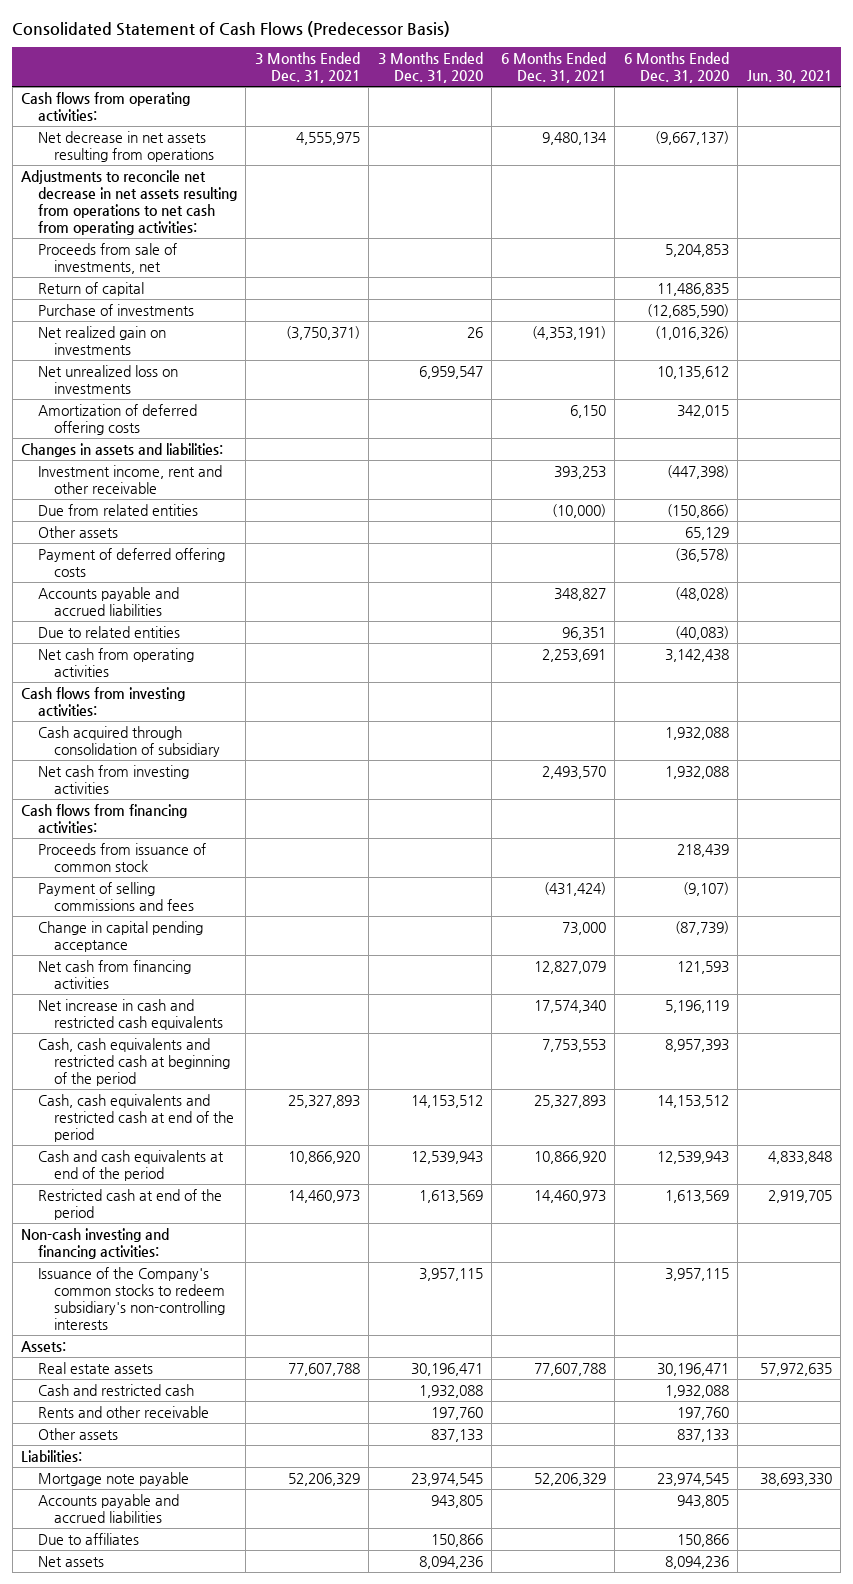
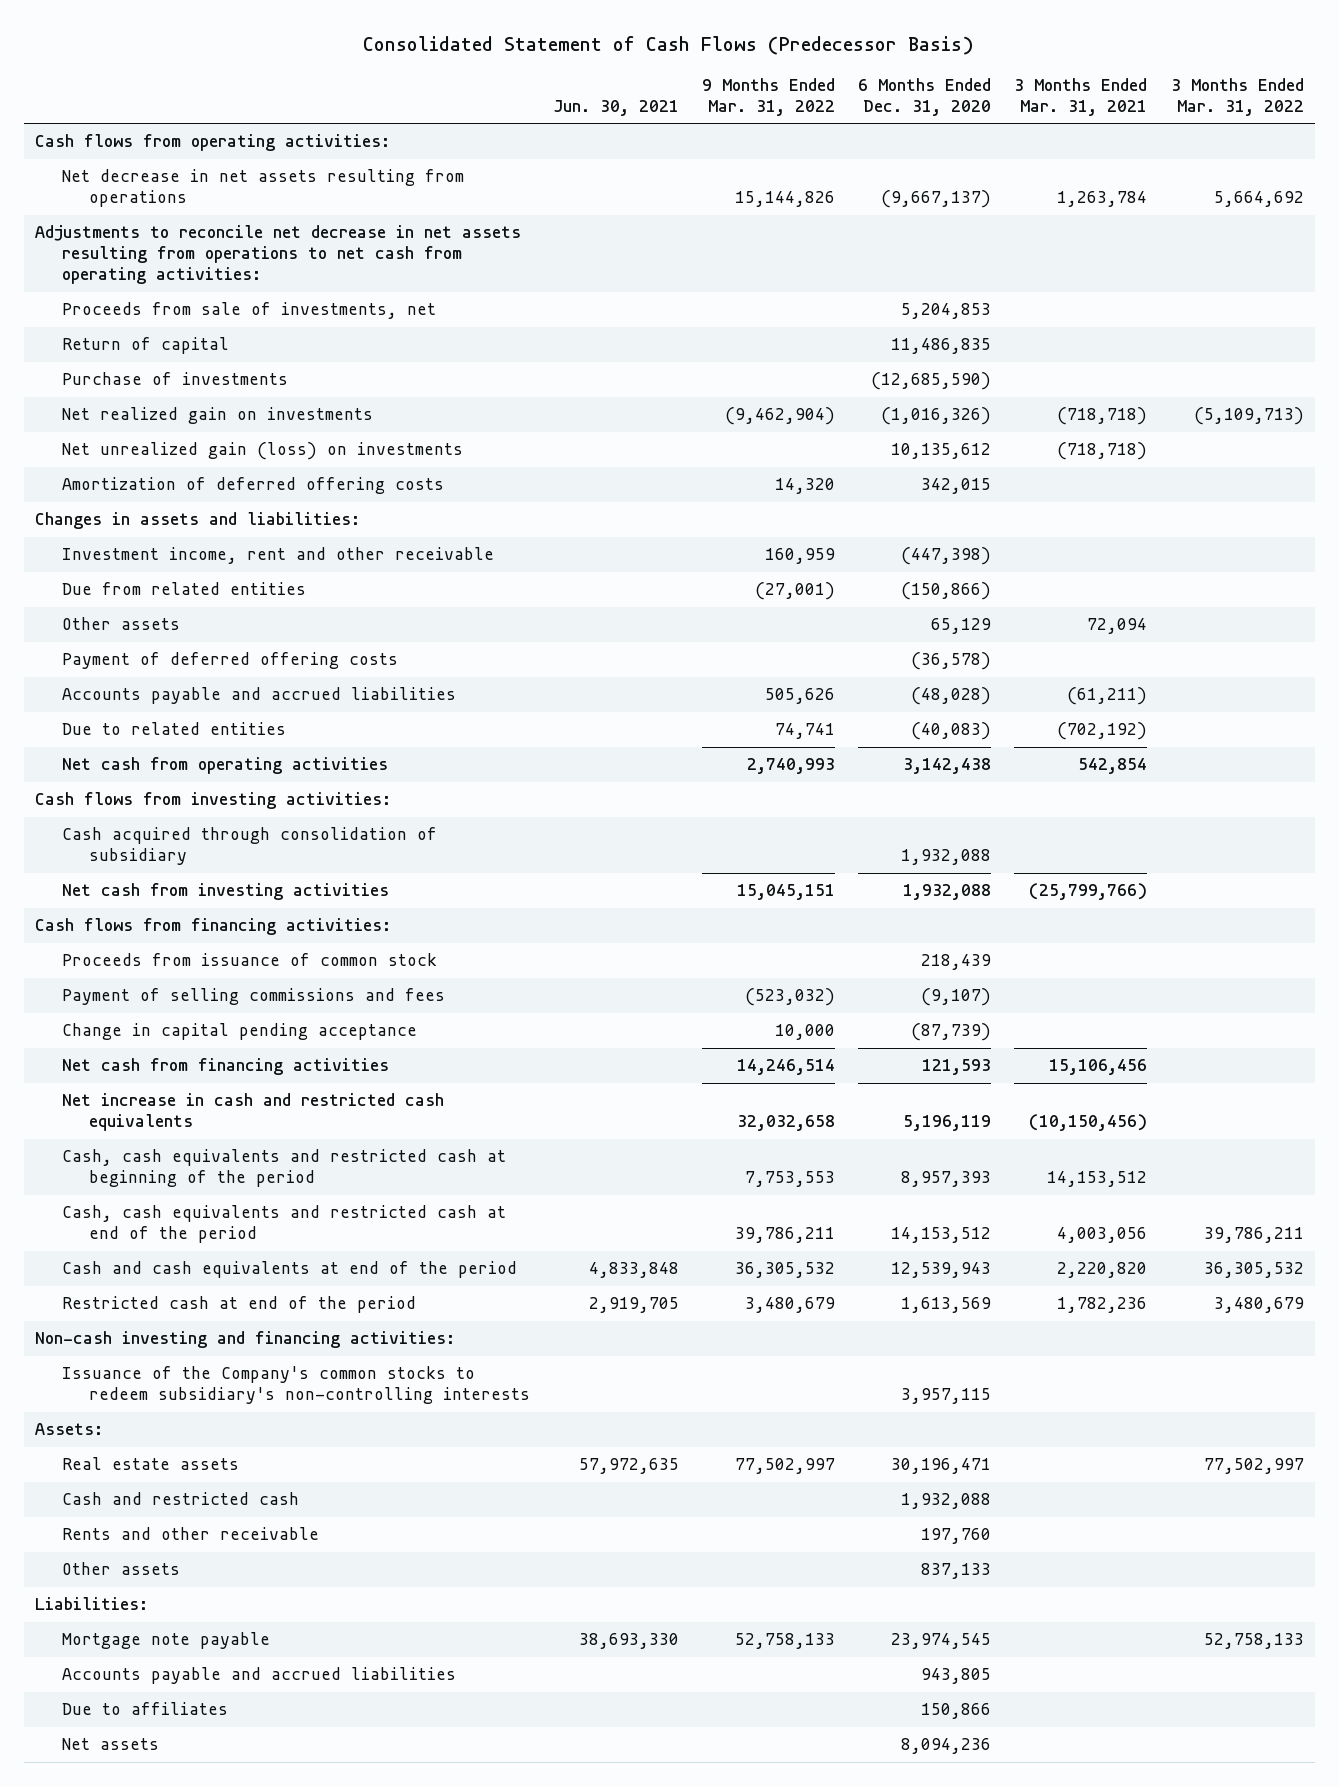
[254,52,360,84] 3 Months Ended Dec. 31, 2021 -> none
[377,52,483,84] 3 Months Ended Dec. 31, 2020 -> none
[500,52,606,84] 6 Months Ended Dec. 31, 2021 -> none
none -> [702,77,836,117] 9 Months Ended Mar. 31, 2022
none -> [1014,77,1148,117] 3 Months Ended Mar. 31, 2021
none -> [1170,77,1304,117] 3 Months Ended Mar. 31, 2022
[37,364,178,394] Net unrealized loss on investments -> [62,442,464,461] Net unrealized gain (loss) on investments

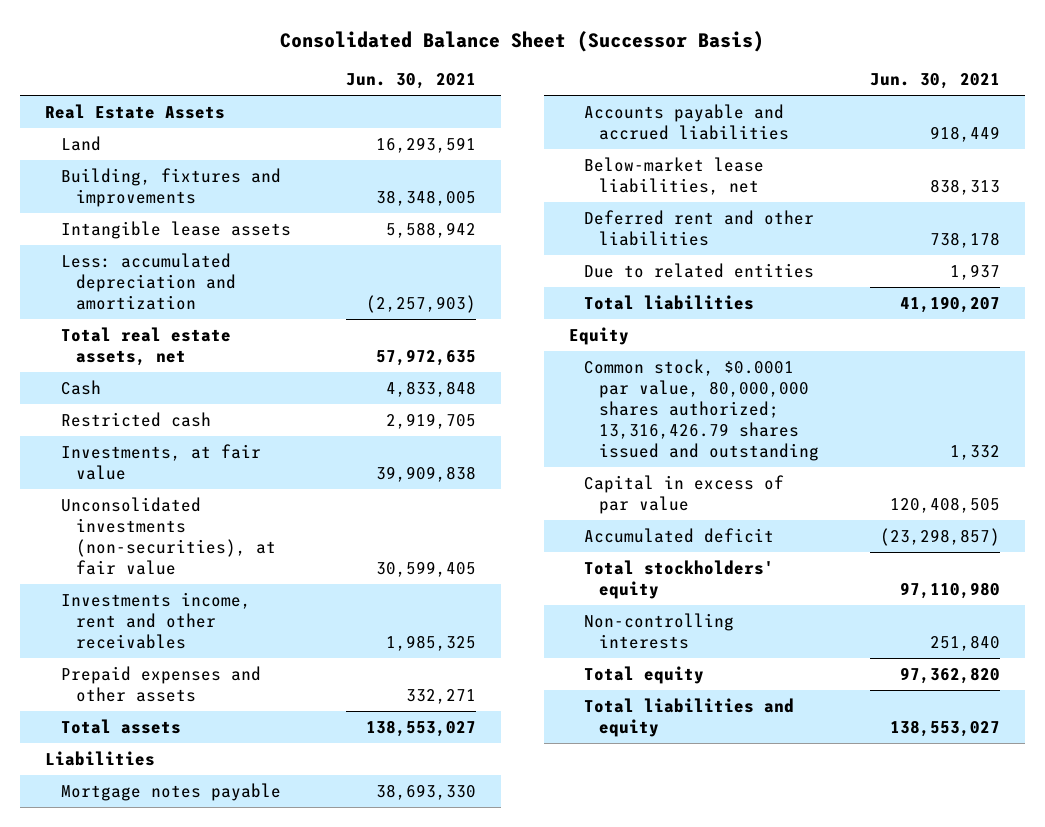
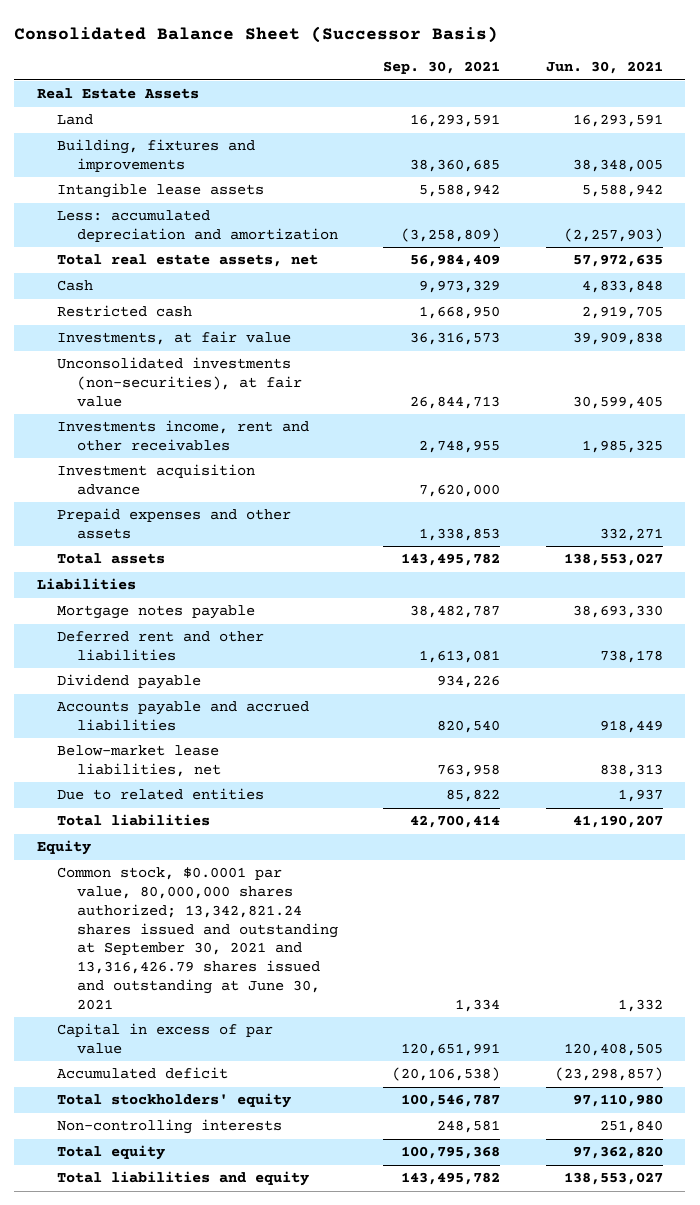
none -> [383,61,501,75] Sep. 30, 2021
none -> [57,464,256,496] Investment acquisition advance
[583,209,814,246] Deferred rent and other liabilities -> [57,631,265,662] Deferred rent and other liabilities
none -> [57,674,202,690] Dividend payable
[583,358,820,461] Common stock, $0.0001 par value, 80,000,000 shares authorized; 13,316,426.79 shares issued and outstanding -> [57,867,339,1010] Common stock, $0.0001 par value, 80,000,000 shares authorized; 13,342,821.24 shares issued and outstanding at September 30, 2021 and 13,316,426.79 shares issued and outstanding at June 30, 2021

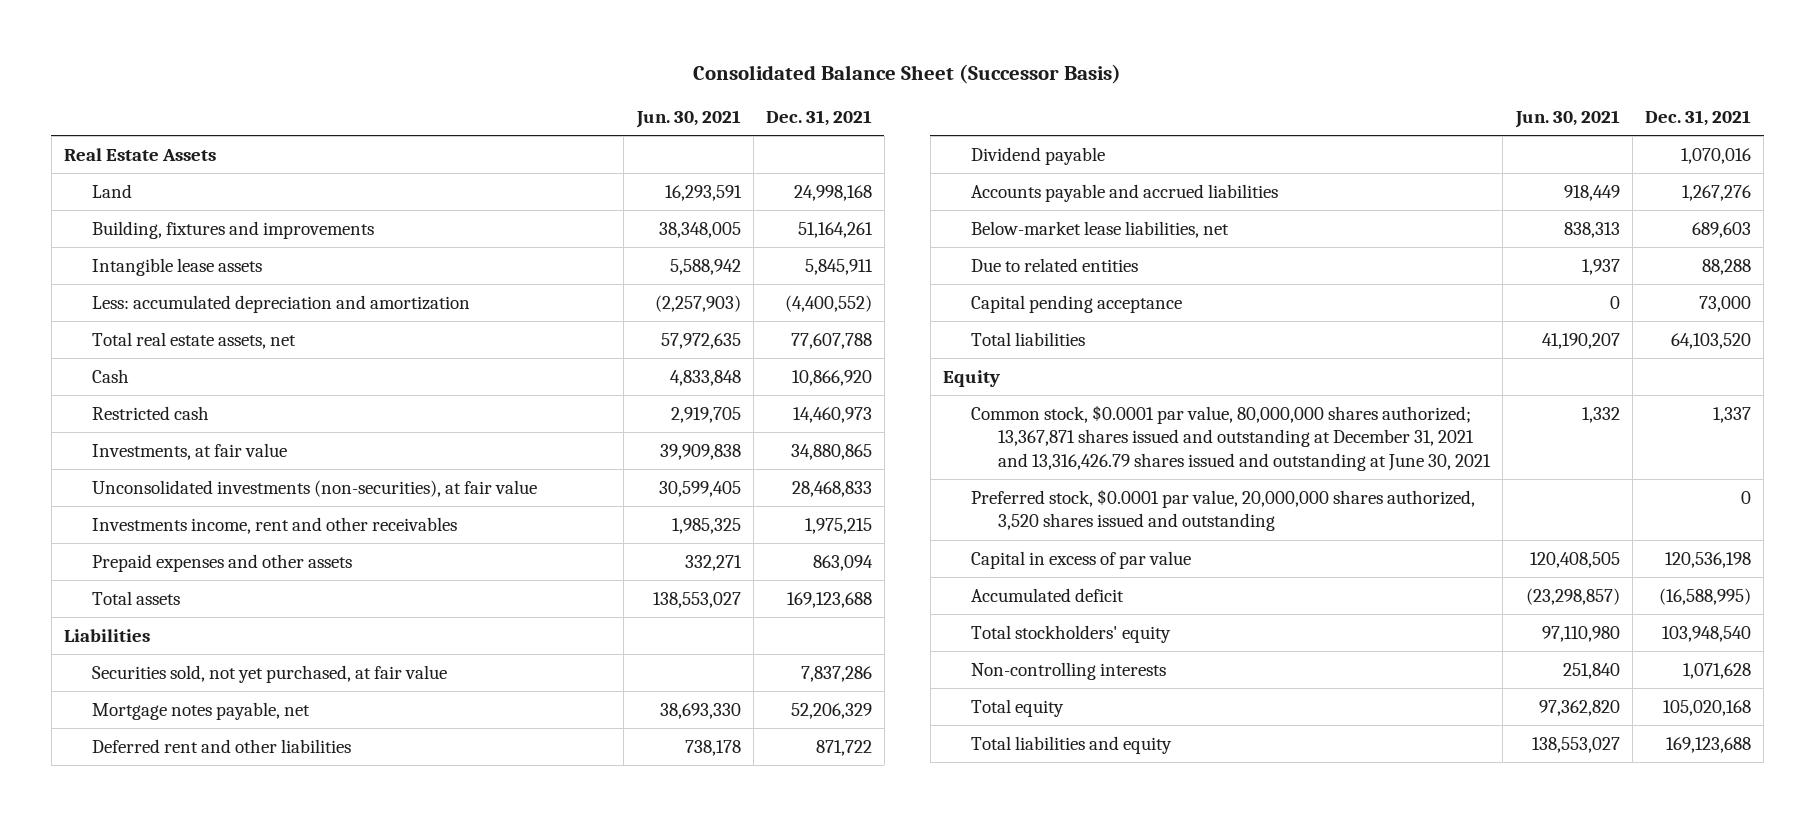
[383,61,501,75] Sep. 30, 2021 -> none
none -> [765,109,872,126] Dec. 31, 2021
[57,464,256,496] Investment acquisition advance -> none
none -> [91,664,447,683] Securities sold, not yet purchased, at fair value
[57,605,256,620] Mortgage notes payable -> [91,701,310,720] Mortgage notes payable, net
none -> [970,294,1182,313] Capital pending acceptance
[57,867,339,1010] Common stock, $0.0001 par value, 80,000,000 shares authorized; 13,342,821.24 shares issued and outstanding at September 30, 2021 and 13,316,426.79 shares issued and outstanding at June 30, 2021 -> [970,404,1492,471] Common stock, $0.0001 par value, 80,000,000 shares authorized; 13,367,871 shares issued and outstanding at December 31, 2021 and 13,316,426.79 shares issued and outstanding at June 30, 2021
none -> [970,488,1475,532] Preferred stock, $0.0001 par value, 20,000,000 shares authorized, 3,520 shares issued and outstanding

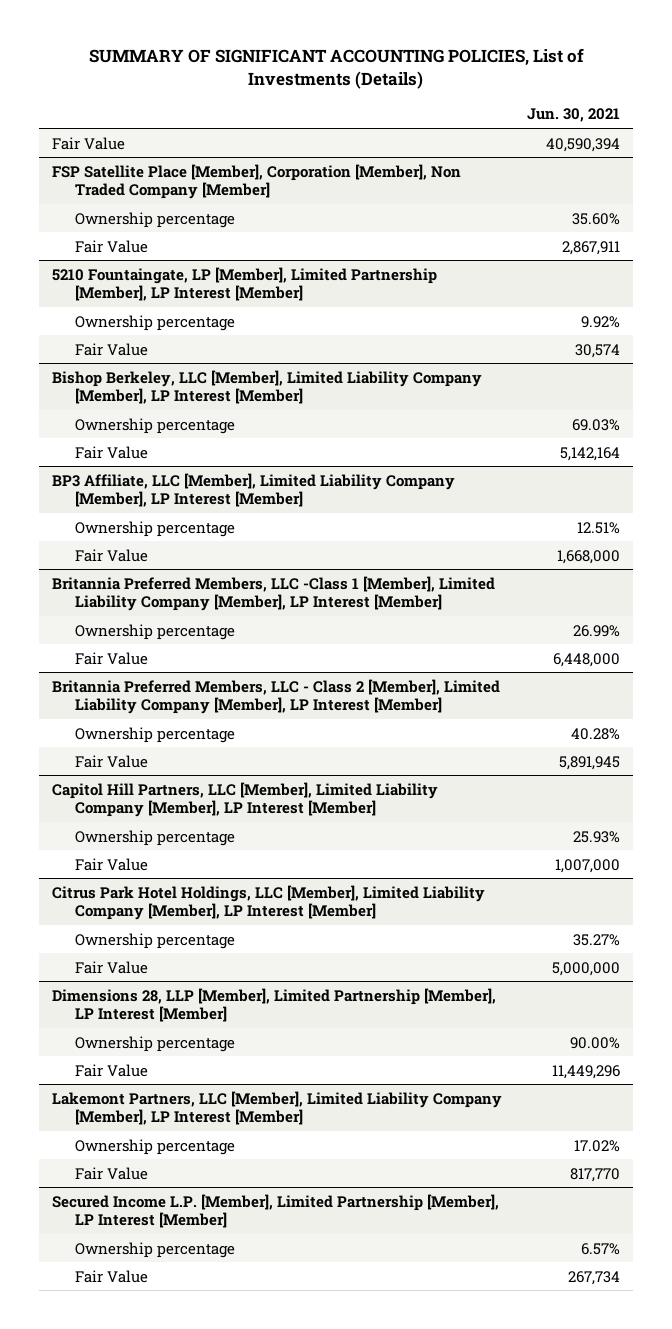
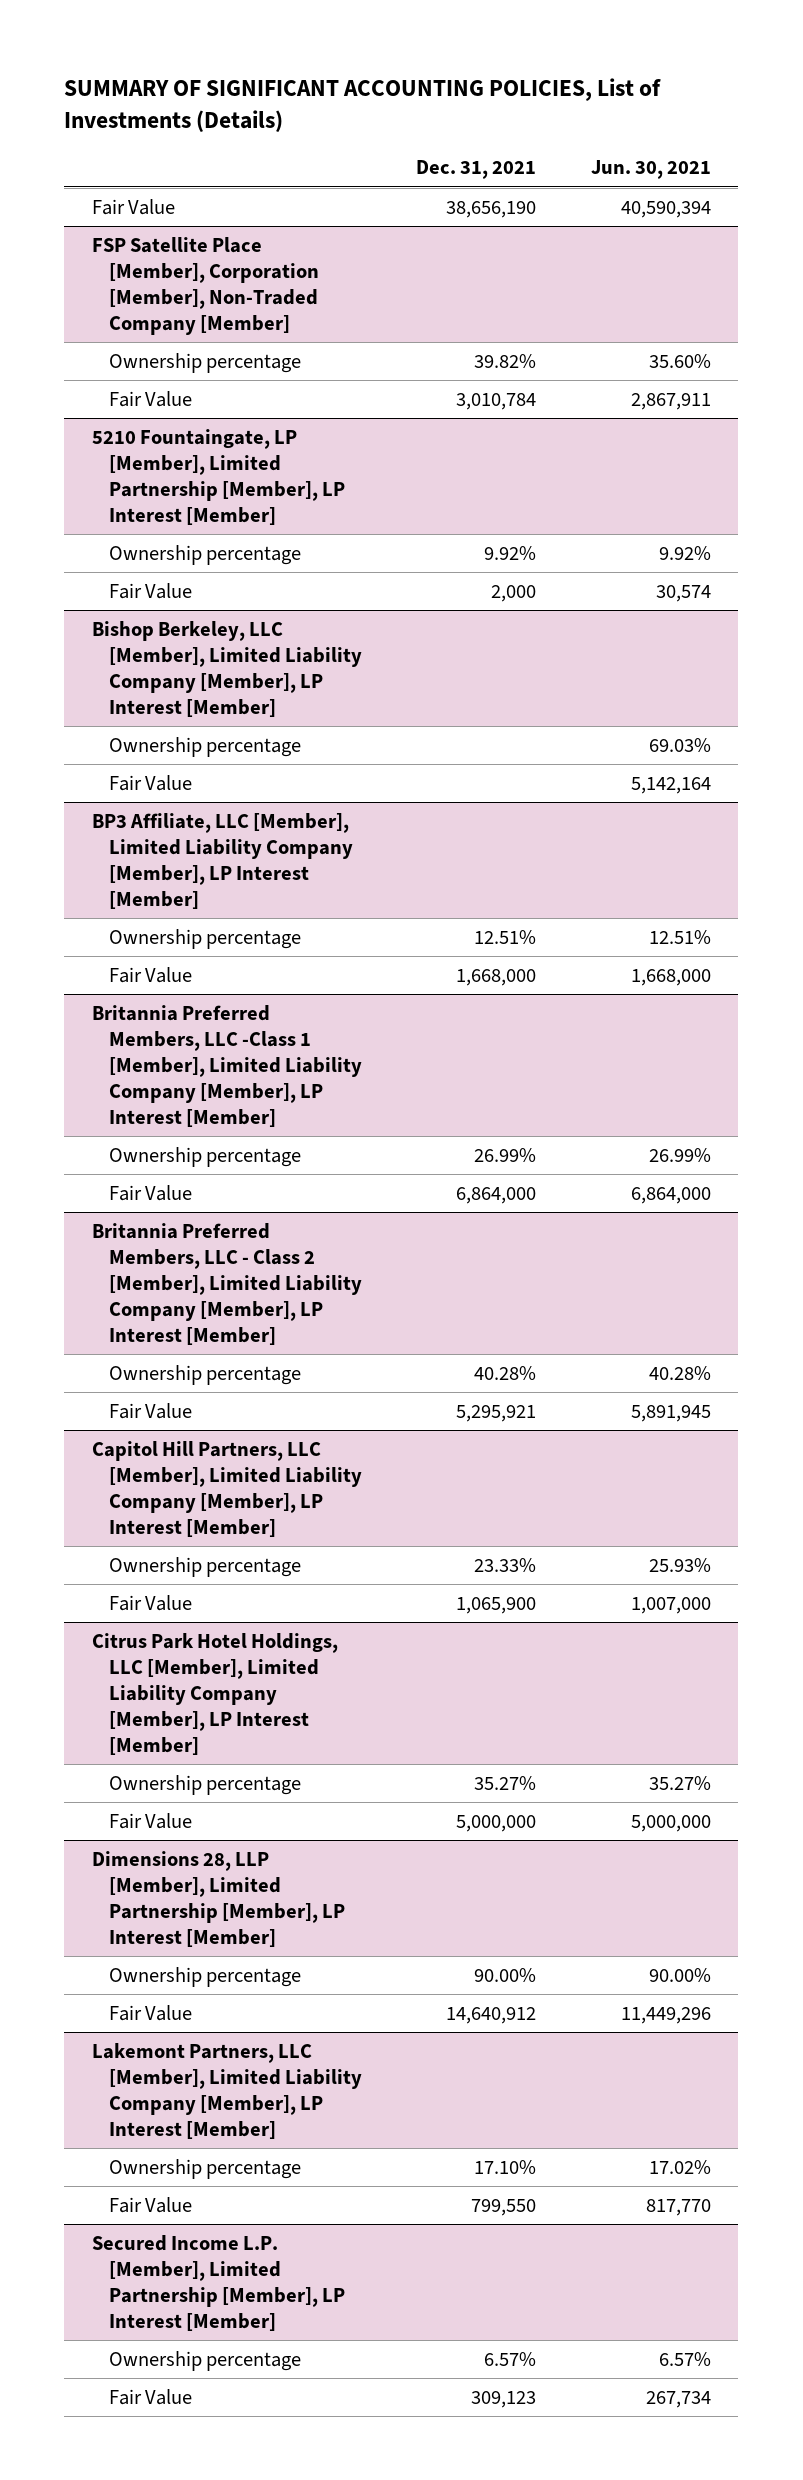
none -> [416,160,537,180] Dec. 31, 2021
[51,163,461,199] FSP Satellite Place [Member], Corporation [Member], Non Traded Company [Member] -> [91,236,319,335] FSP Satellite Place [Member], Corporation [Member], Non-Traded Company [Member]
[553,652,621,667] 6,448,000 -> [630,1186,711,1204] 6,864,000

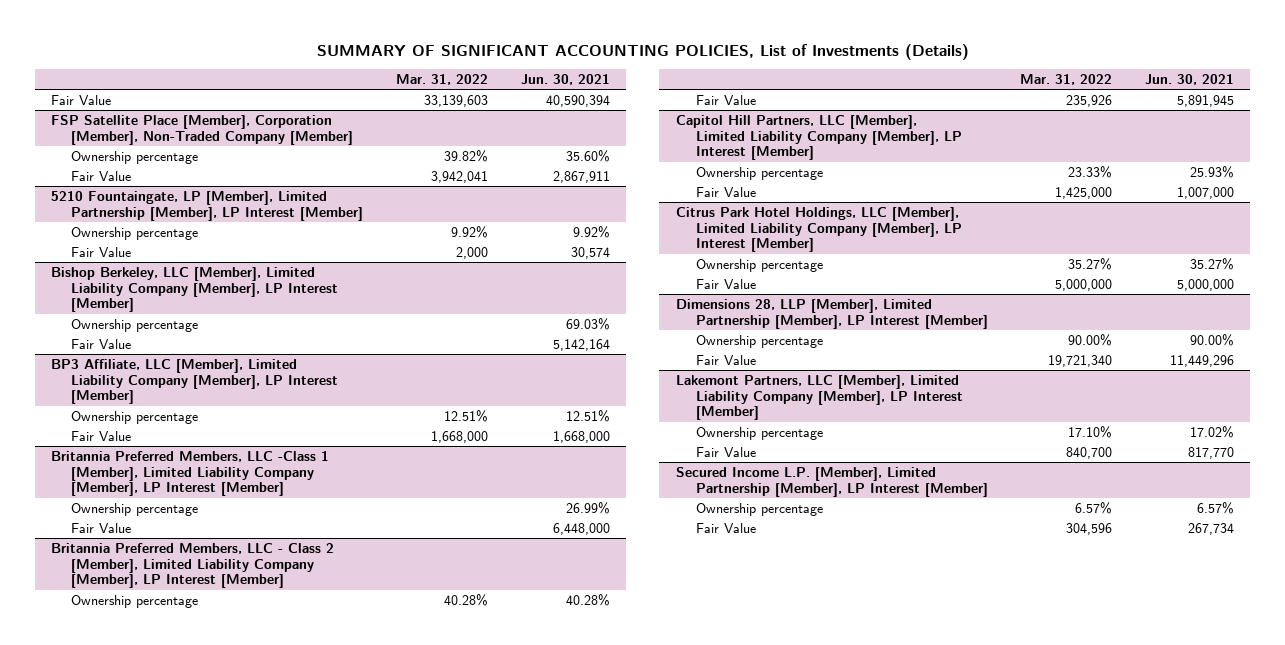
[416,160,537,180] Dec. 31, 2021 -> none
none -> [395,73,488,85] Mar. 31, 2022
[630,1186,711,1204] 6,864,000 -> [552,522,610,535] 6,448,000

